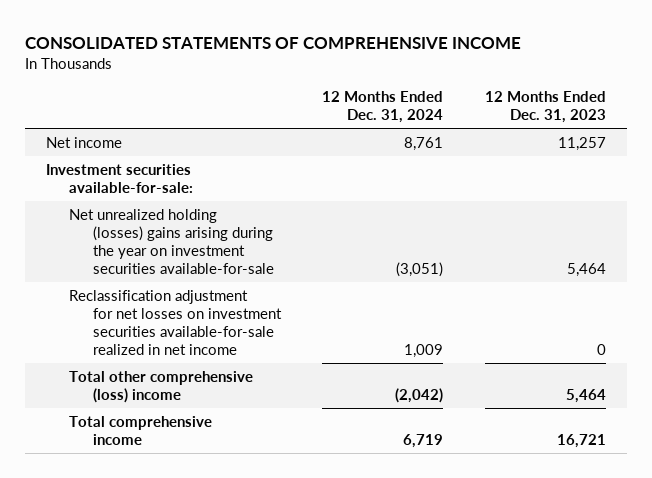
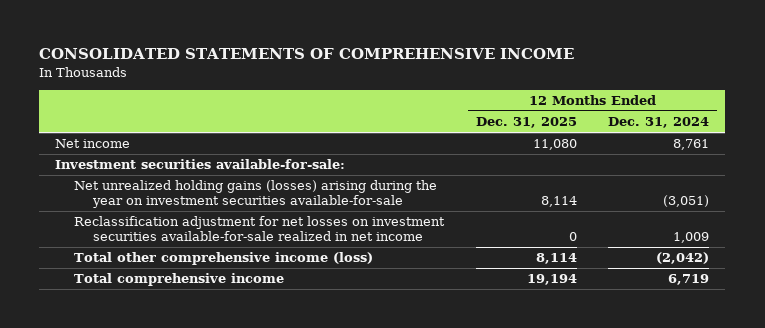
[485,91,607,124] 12 Months Ended Dec. 31, 2023 -> none
none -> [475,117,577,129] Dec. 31, 2025
[69,208,274,274] Net unrealized holding (losses) gains arising during the year on investment securities available-for-sale -> [74,180,438,209] Net unrealized holding gains (losses) arising during the year on investment securities available-for-sale
[69,370,254,403] Total other comprehensive (loss) income -> [74,252,374,266] Total other comprehensive income (loss)

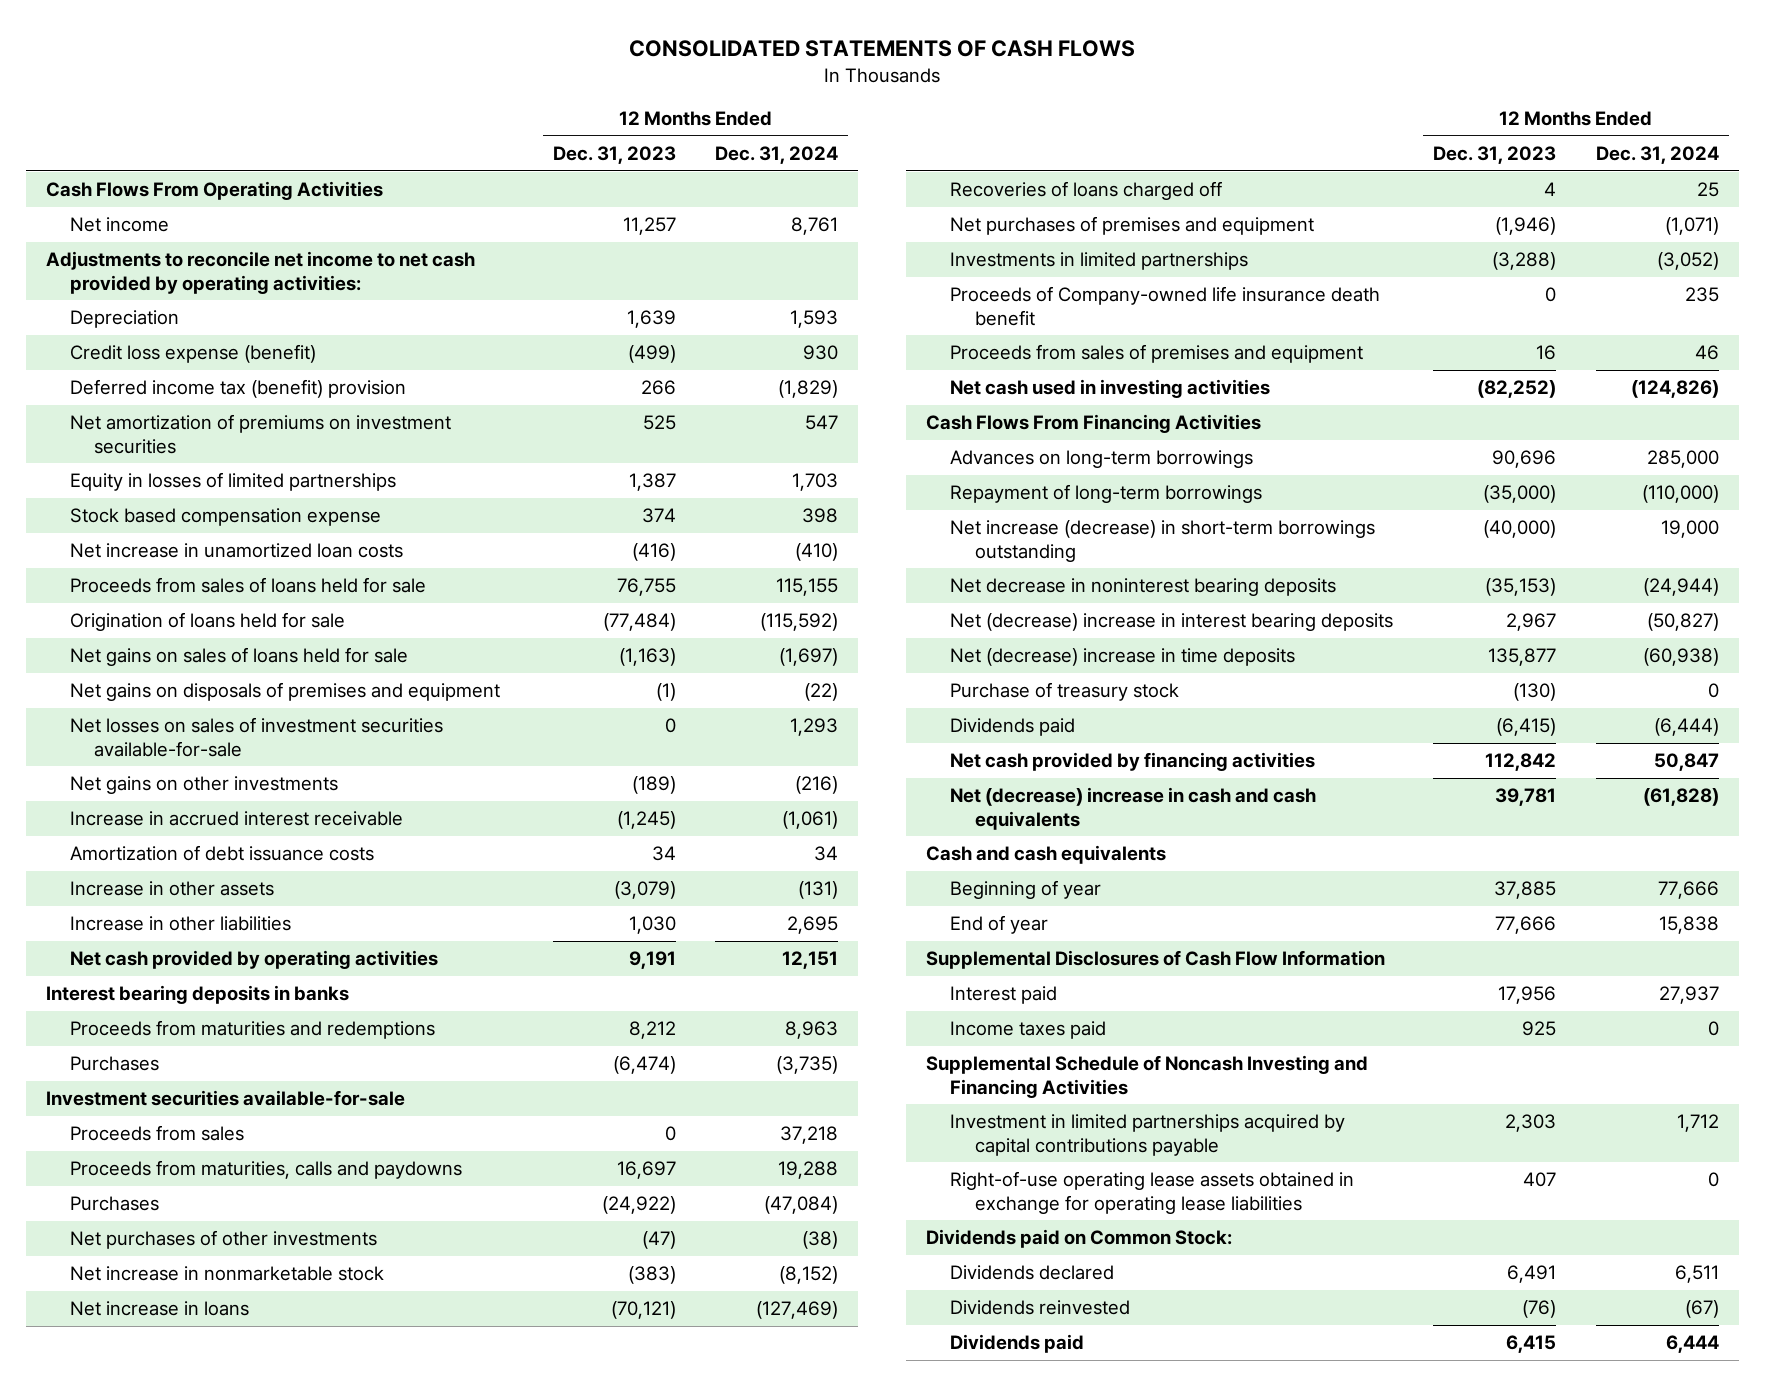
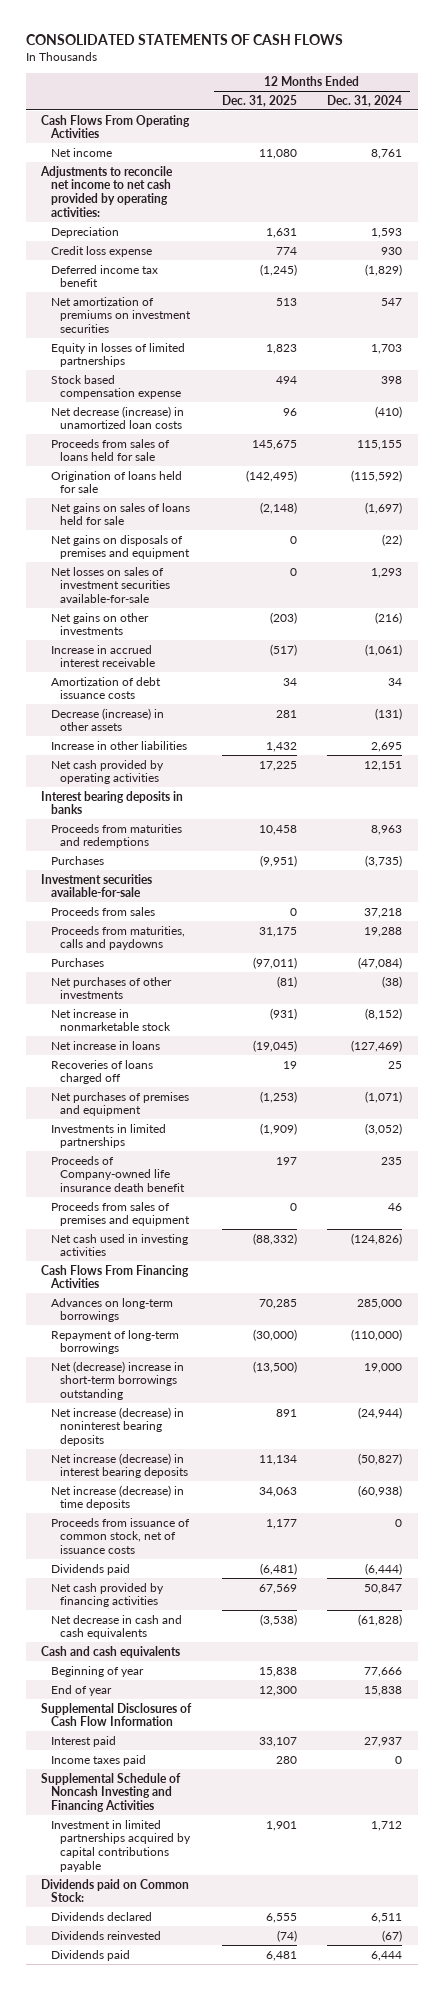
[552,146,676,165] Dec. 31, 2023 -> none
none -> [221,94,297,107] Dec. 31, 2025
[70,344,317,364] Credit loss expense (benefit) -> [50,245,152,257] Credit loss expense
[70,379,407,399] Deferred income tax (benefit) provision -> [50,264,158,288] Deferred income tax benefit
[70,543,404,559] Net increase in unamortized loan costs -> [50,405,184,430] Net decrease (increase) in unamortized loan costs
[70,881,275,897] Increase in other assets -> [50,707,164,732] Decrease (increase) in other assets
[950,682,1180,702] Purchase of treasury stock -> none
[950,520,1376,562] Net increase (decrease) in short-term borrowings outstanding -> [50,1360,184,1401] Net (decrease) increase in short-term borrowings outstanding
[950,578,1337,597] Net decrease in noninterest bearing deposits -> [50,1406,184,1447] Net increase (decrease) in noninterest bearing deposits
[950,613,1394,632] Net (decrease) increase in interest bearing deposits -> [50,1452,189,1479] Net increase (decrease) in interest bearing deposits
[950,648,1296,667] Net (decrease) increase in time deposits -> [50,1484,184,1511] Net increase (decrease) in time deposits
none -> [50,1517,190,1555] Proceeds from issuance of common stock, net of issuance costs
[950,787,1317,830] Net (decrease) increase in cash and cash equivalents -> [50,1614,182,1640] Net decrease in cash and cash equivalents
[950,1171,1355,1214] Right-of-use operating lease assets obtained in exchange for operating lease liabilities -> none

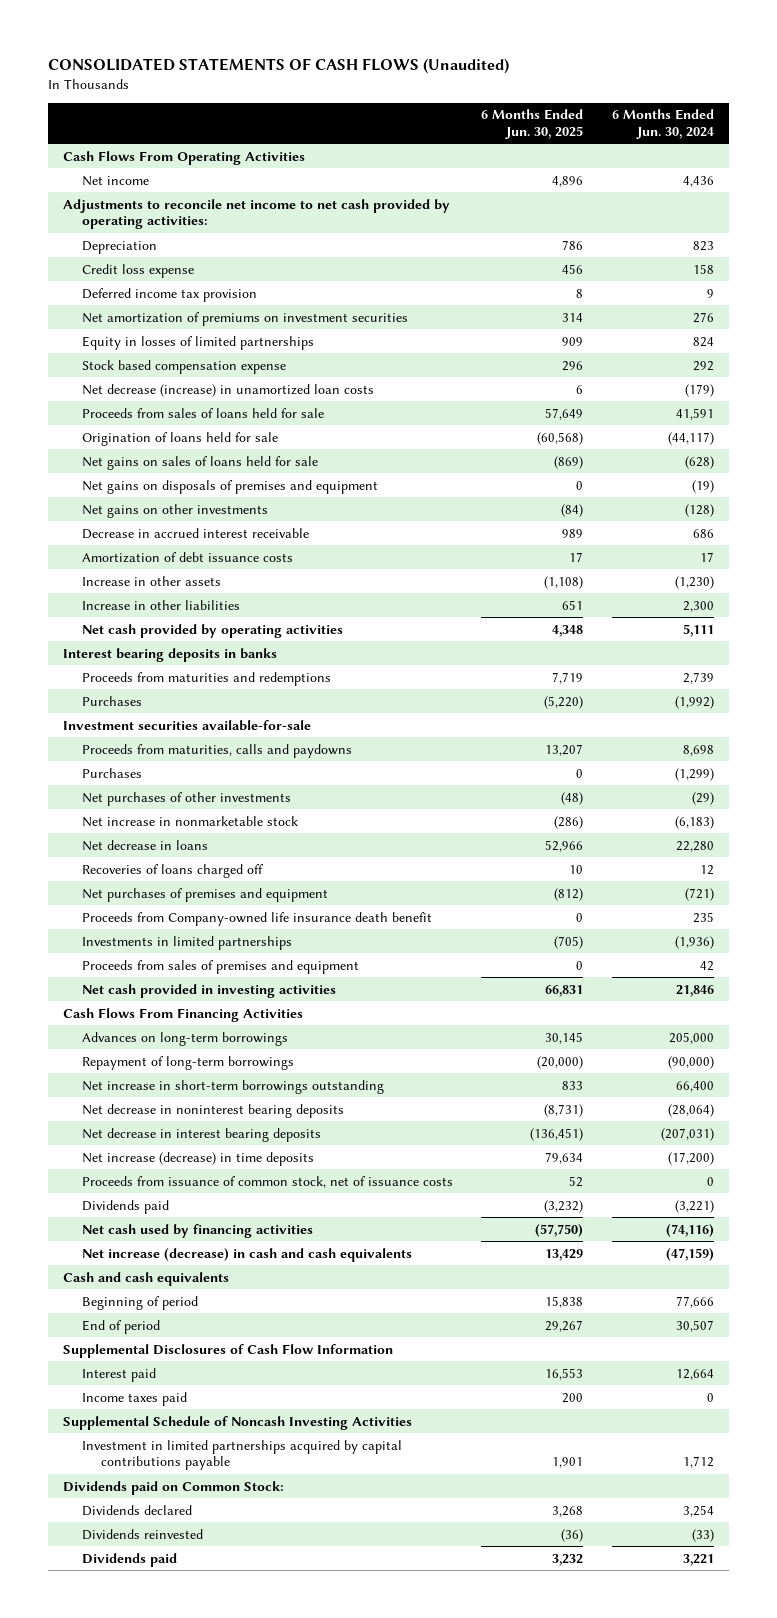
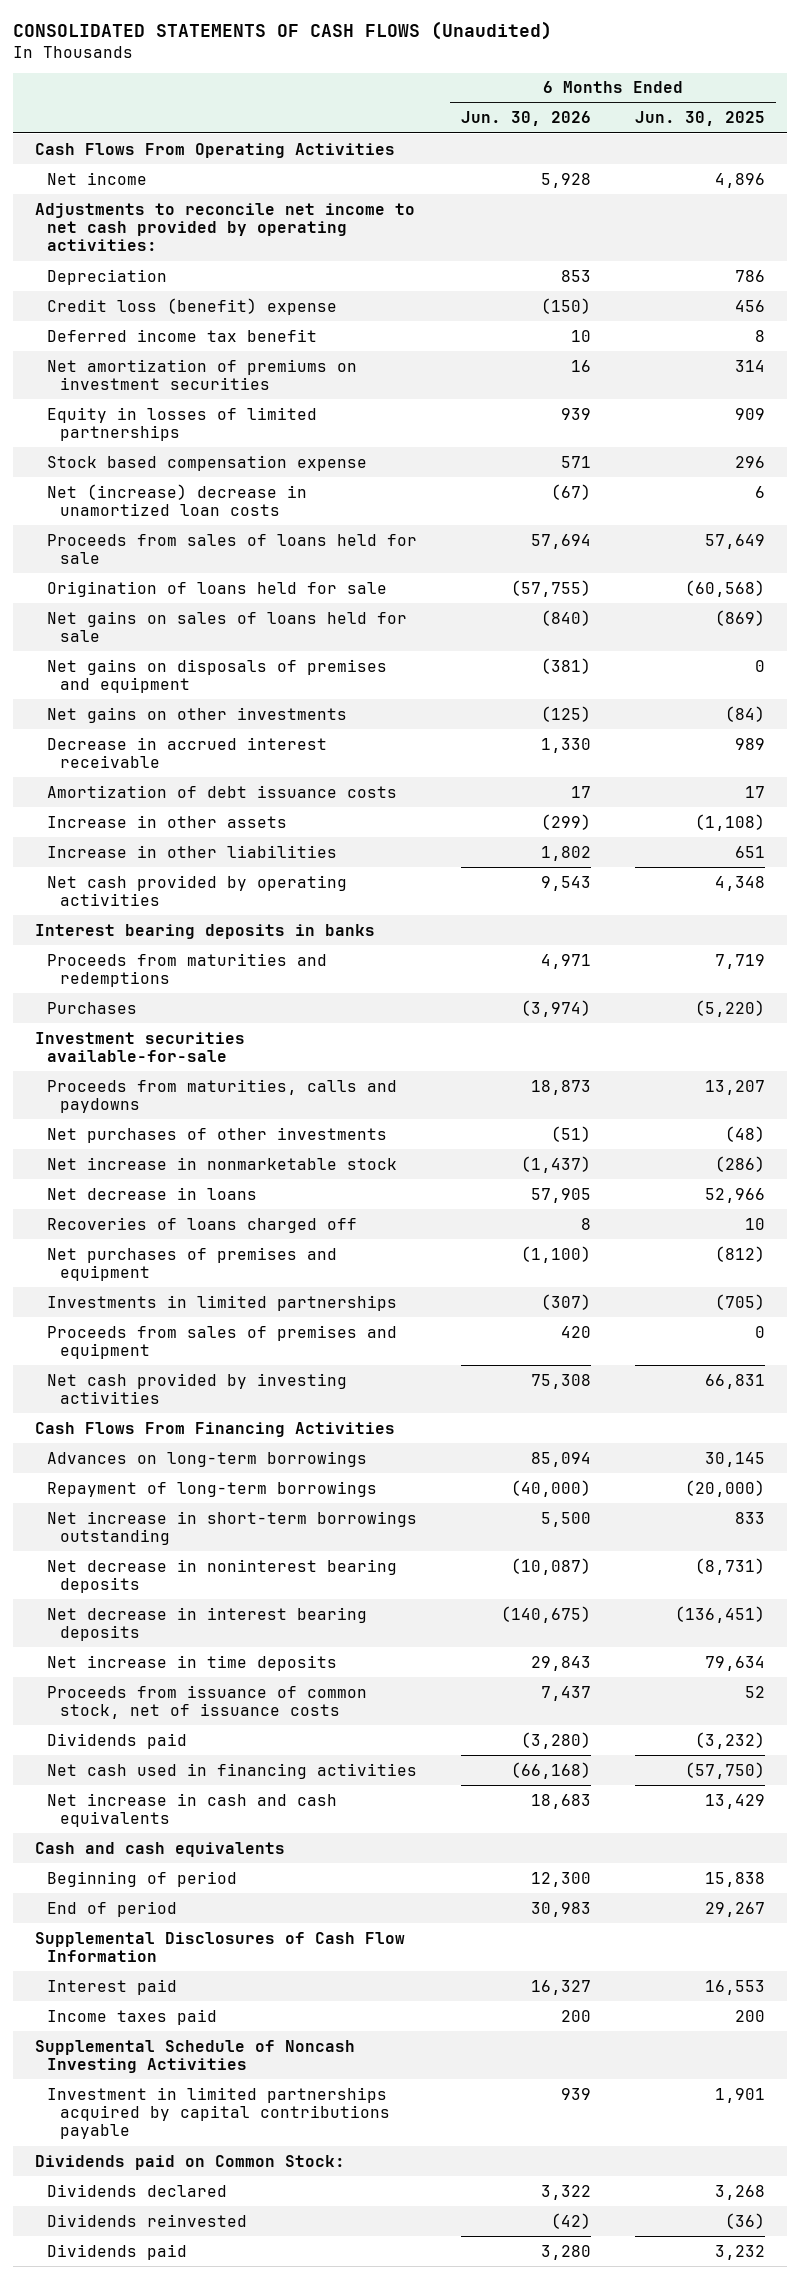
[612,109,715,139] 6 Months Ended Jun. 30, 2024 -> none
none -> [461,111,592,127] Jun. 30, 2026
[81,263,194,278] Credit loss expense -> [47,297,338,315] Credit loss (benefit) expense
[81,287,257,302] Deferred income tax provision -> [47,328,318,342] Deferred income tax benefit
[81,383,374,397] Net decrease (increase) in unamortized loan costs -> [47,483,308,516] Net (increase) decrease in unamortized loan costs
[81,767,142,778] Purchases -> none
[81,911,432,926] Proceeds from Company-owned life insurance death benefit -> none
[81,983,336,998] Net cash provided in investing activities -> [47,1372,348,1404] Net cash provided by investing activities
[81,1151,314,1166] Net increase (decrease) in time deposits -> [47,1654,338,1671] Net increase in time deposits
[81,1223,313,1238] Net cash used by financing activities -> [47,1762,418,1779] Net cash used in financing activities
[81,1247,412,1262] Net increase (decrease) in cash and cash equivalents -> [47,1792,338,1827] Net increase in cash and cash equivalents

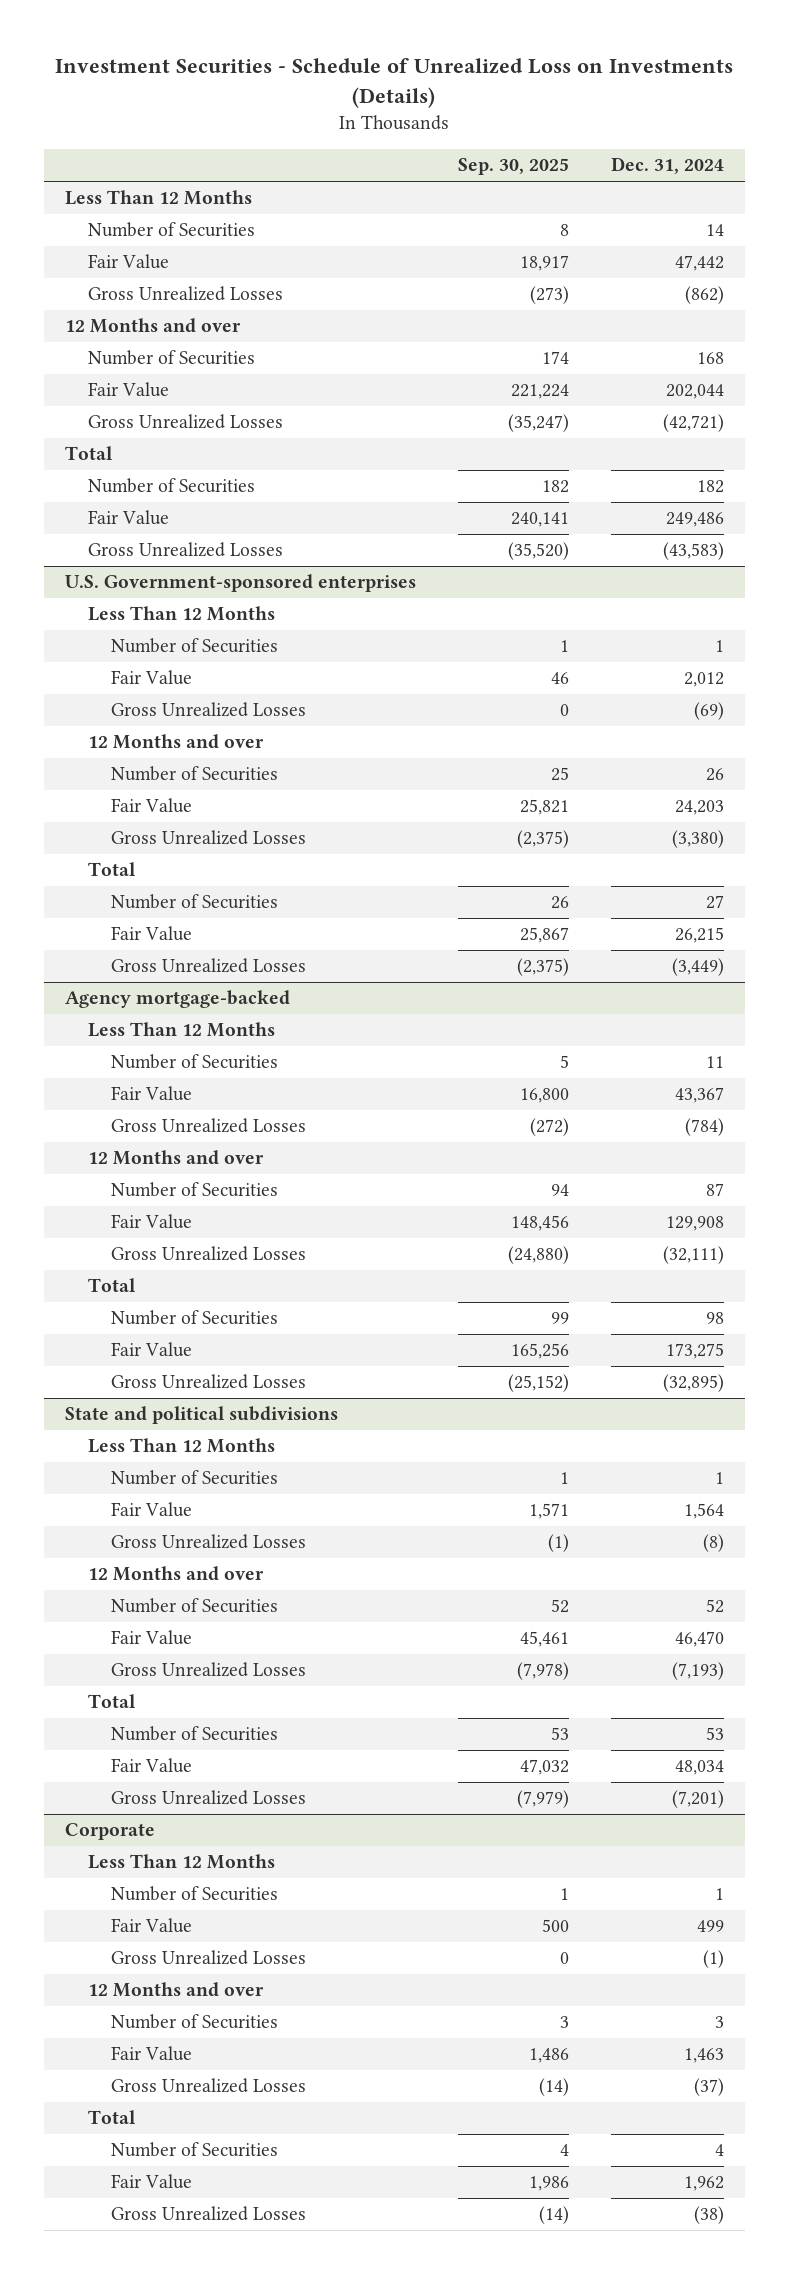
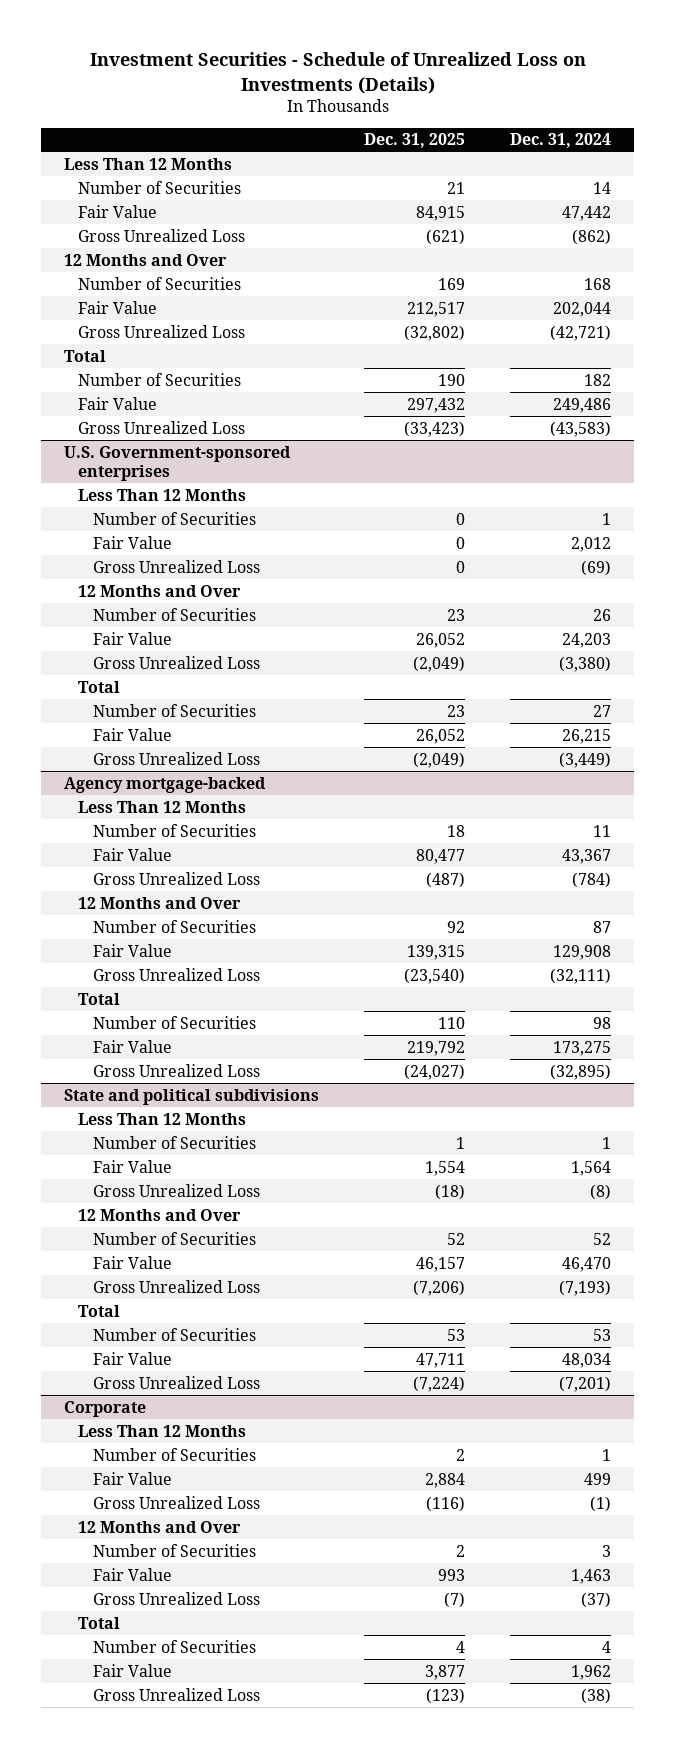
[457,158,569,176] Sep. 30, 2025 -> none
none -> [364,133,466,149] Dec. 31, 2025
[87,286,283,302] Gross Unrealized Losses -> [78,228,246,242] Gross Unrealized Loss
[64,318,241,334] 12 Months and over -> [63,253,227,266] 12 Months and Over
[87,414,283,430] Gross Unrealized Losses -> [78,324,246,338] Gross Unrealized Loss
[87,542,283,558] Gross Unrealized Losses -> [78,420,246,434] Gross Unrealized Loss
[110,702,306,718] Gross Unrealized Losses -> [92,559,260,573] Gross Unrealized Loss
[87,734,264,750] 12 Months and over -> [78,584,242,597] 12 Months and Over
[110,830,306,846] Gross Unrealized Losses -> [92,655,260,669] Gross Unrealized Loss
[110,958,306,974] Gross Unrealized Losses -> [92,751,260,765] Gross Unrealized Loss
[110,1118,306,1134] Gross Unrealized Losses -> [92,871,260,885] Gross Unrealized Loss
[87,1150,264,1166] 12 Months and over -> [78,896,242,909] 12 Months and Over
[110,1246,306,1262] Gross Unrealized Losses -> [92,967,260,981] Gross Unrealized Loss
[110,1374,306,1390] Gross Unrealized Losses -> [92,1063,260,1077] Gross Unrealized Loss
[110,1534,306,1550] Gross Unrealized Losses -> [92,1183,260,1197] Gross Unrealized Loss
[87,1566,264,1582] 12 Months and over -> [78,1208,242,1221] 12 Months and Over
[110,1662,306,1678] Gross Unrealized Losses -> [92,1279,260,1293] Gross Unrealized Loss
[110,1790,306,1806] Gross Unrealized Losses -> [92,1375,260,1389] Gross Unrealized Loss
[110,1950,306,1966] Gross Unrealized Losses -> [92,1495,260,1509] Gross Unrealized Loss
[87,1982,264,1998] 12 Months and over -> [78,1520,242,1533] 12 Months and Over
[110,2078,306,2094] Gross Unrealized Losses -> [92,1591,260,1605] Gross Unrealized Loss
[110,2206,306,2222] Gross Unrealized Losses -> [92,1687,260,1701] Gross Unrealized Loss

